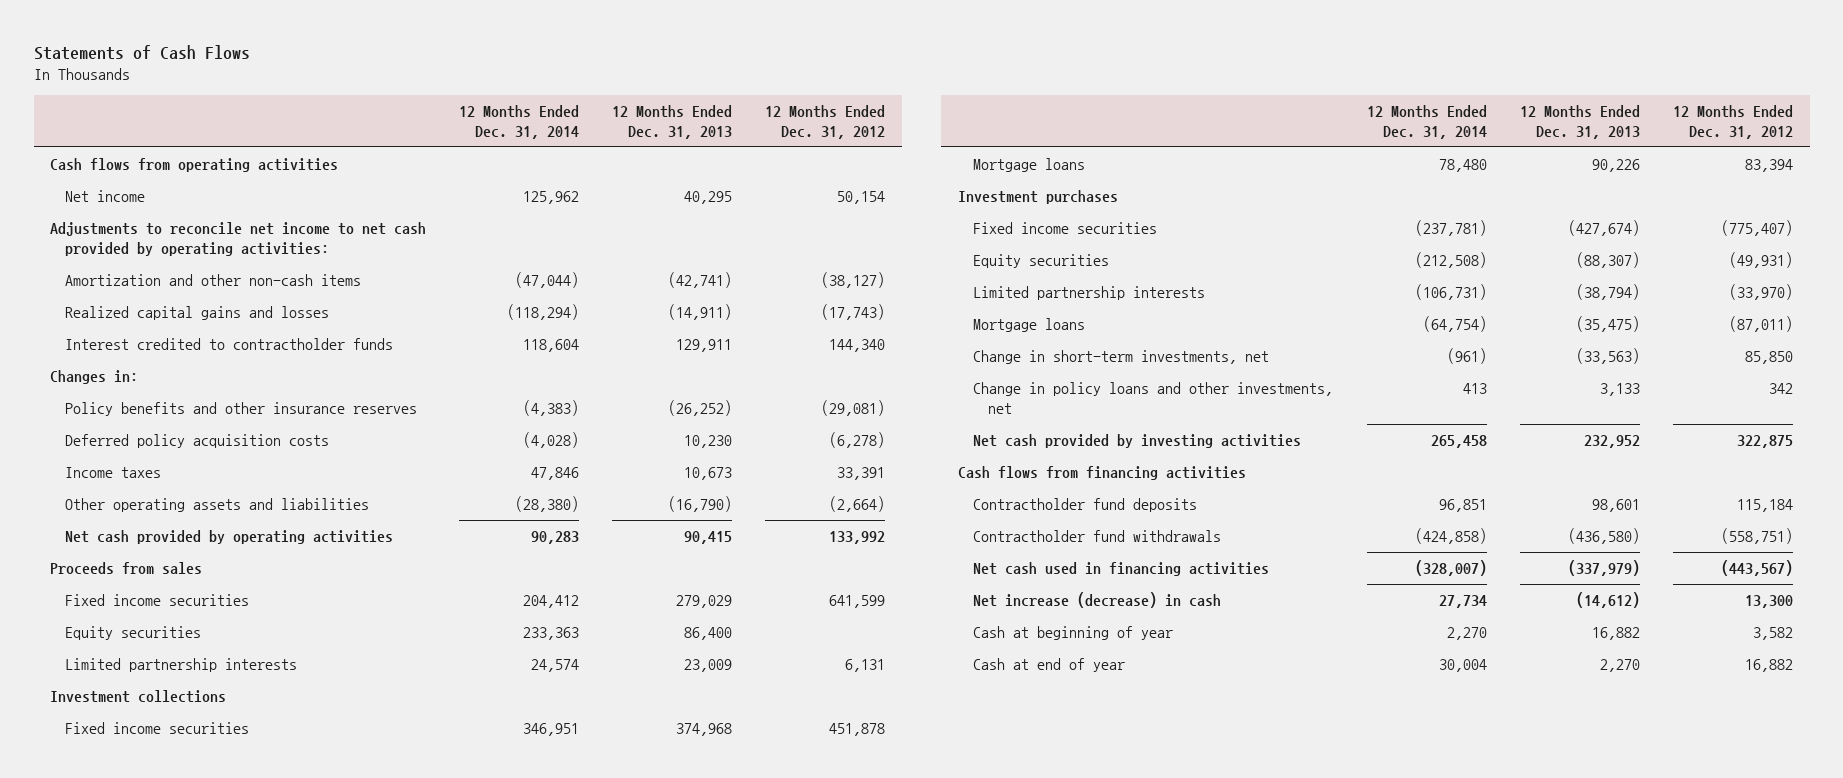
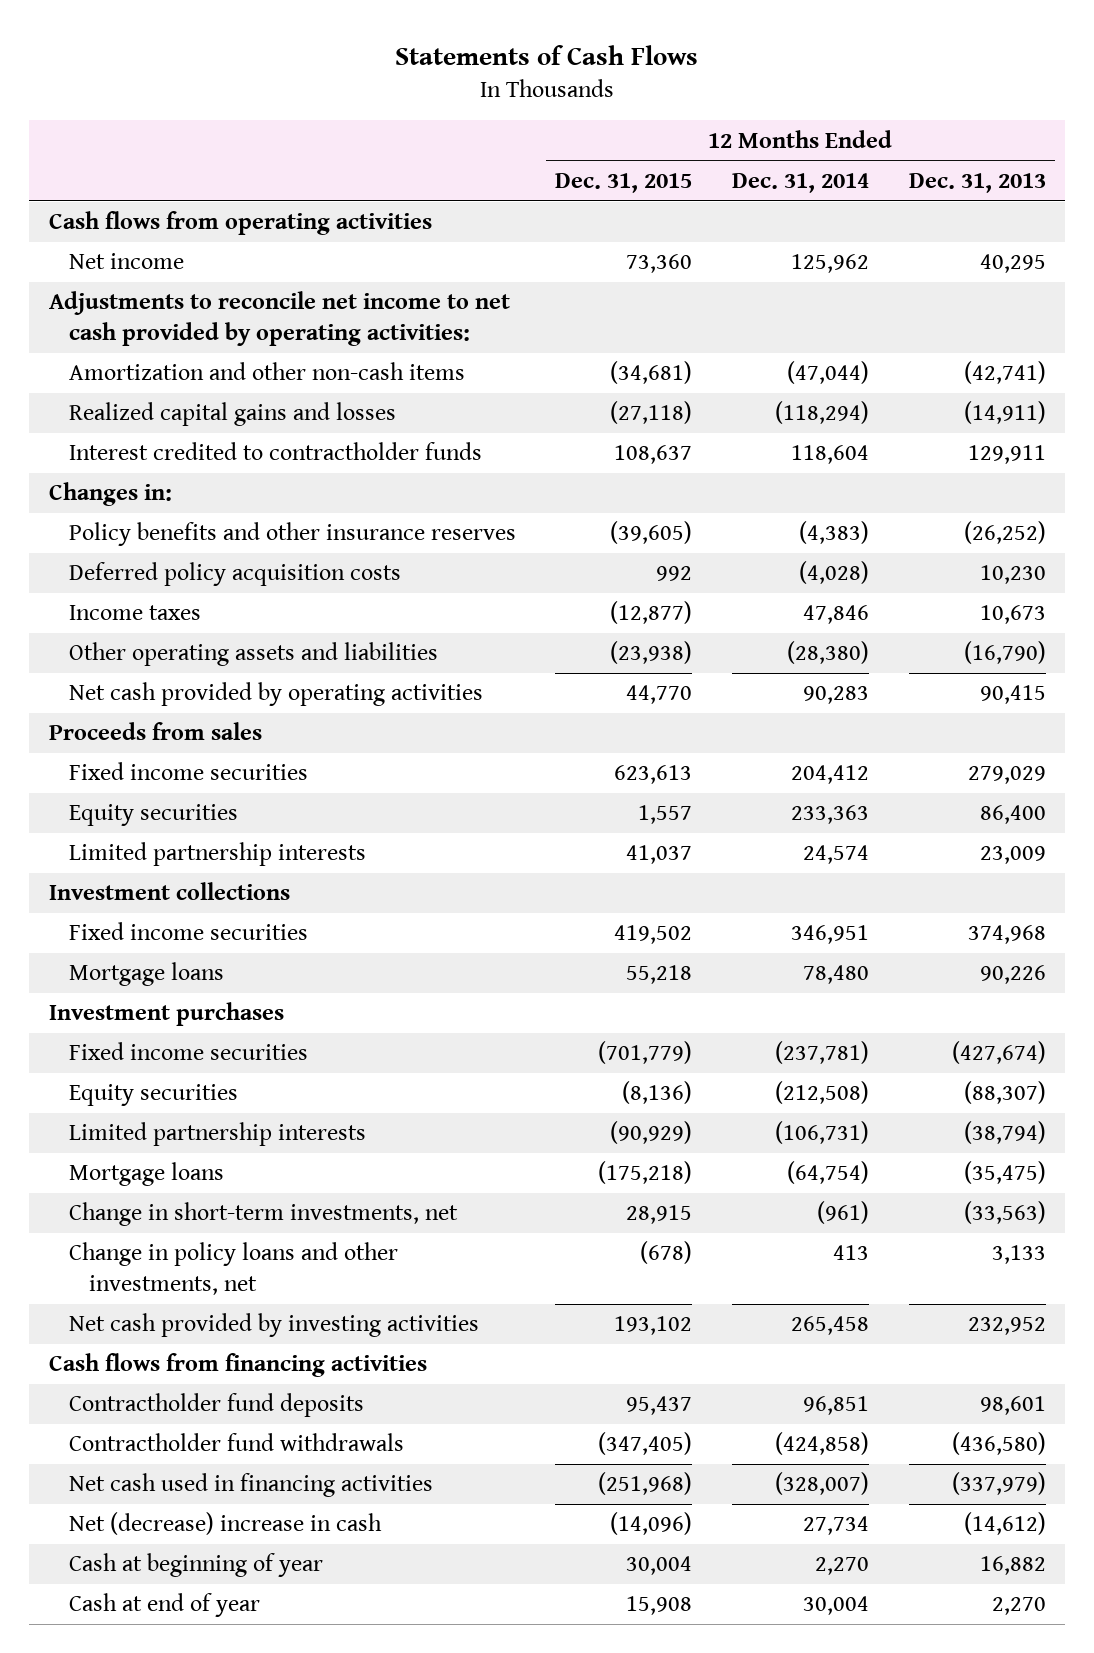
[765,105,886,140] 12 Months Ended Dec. 31, 2012 -> none
none -> [555,172,693,193] Dec. 31, 2015
[973,591,1222,608] Net increase (decrease) in cash -> [68,1512,382,1536] Net (decrease) increase in cash

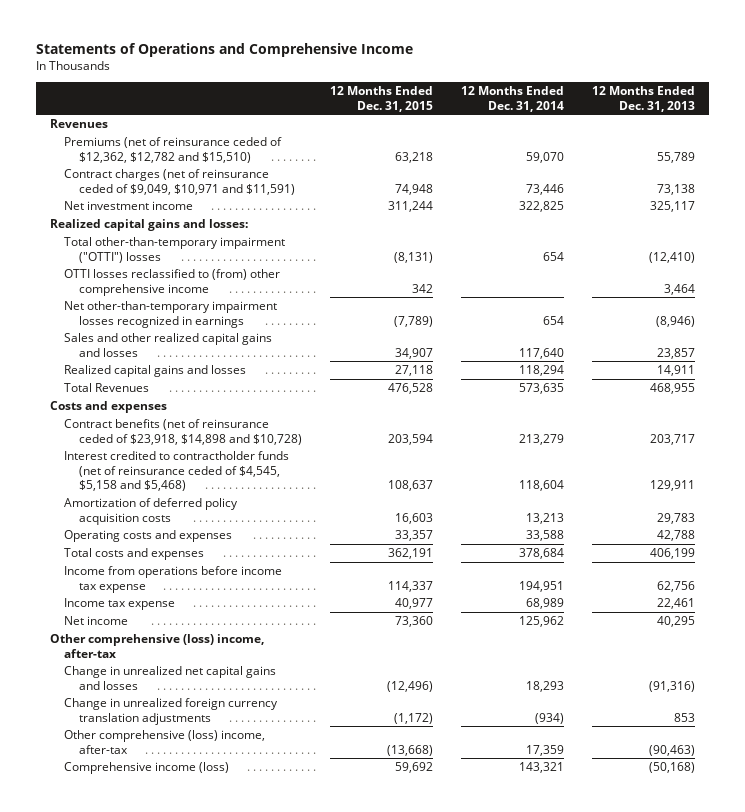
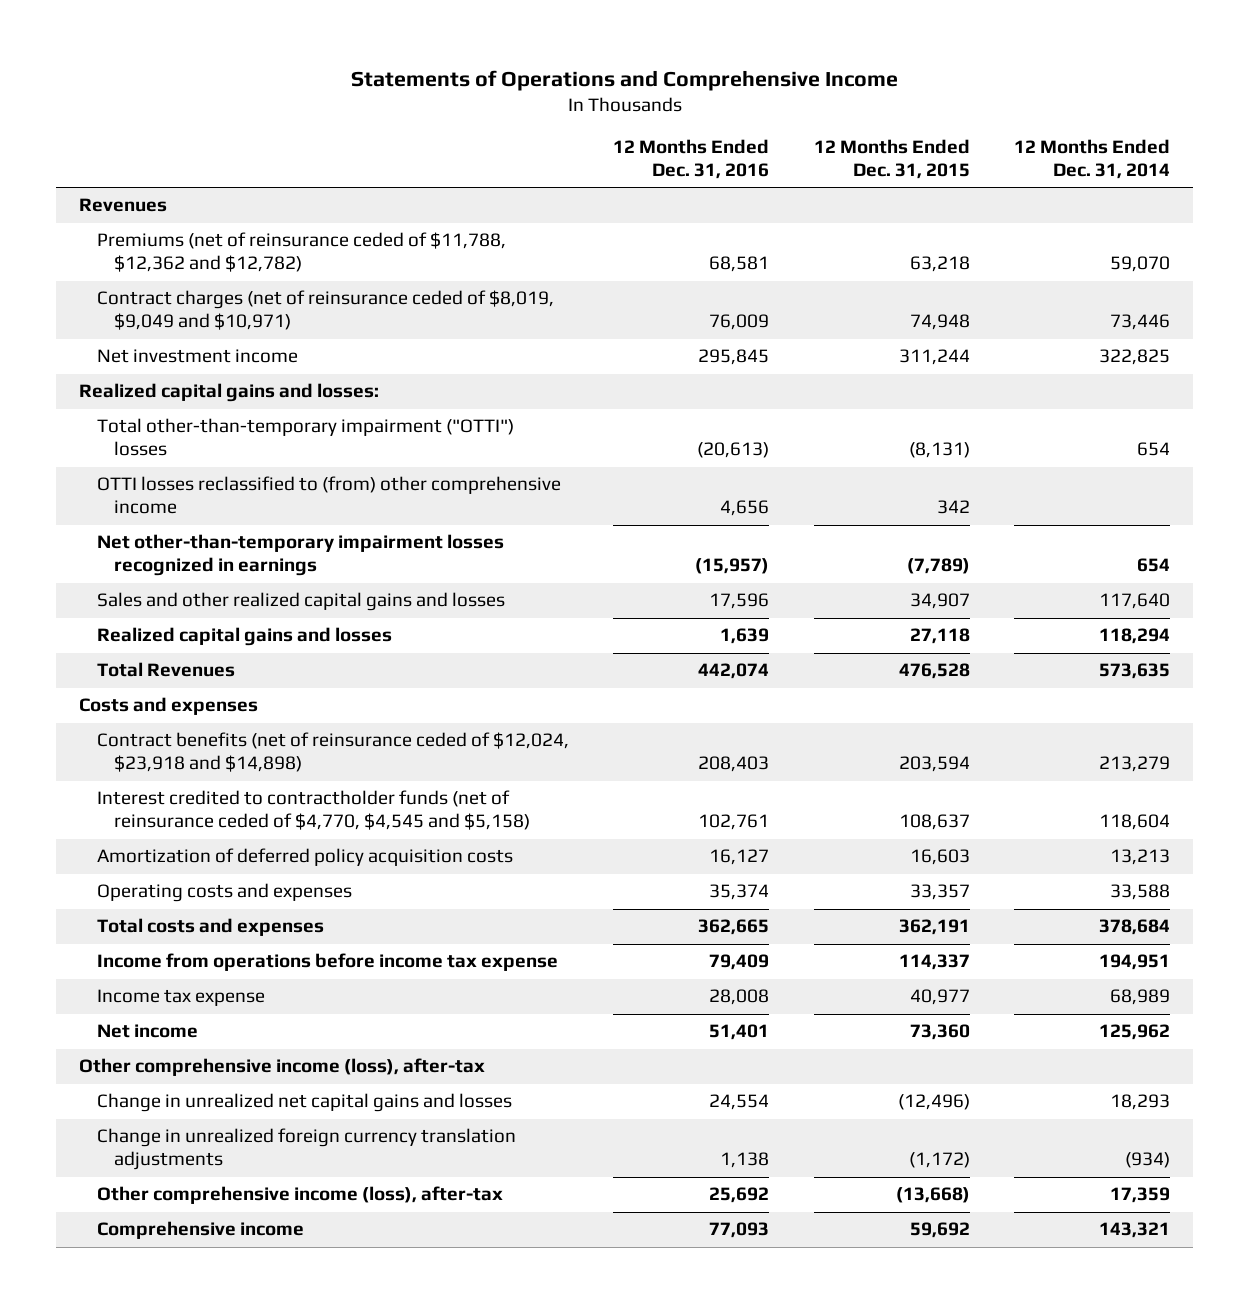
[592,85,696,112] 12 Months Ended Dec. 31, 2013 -> none
none -> [613,139,770,180] 12 Months Ended Dec. 31, 2016
[64,137,283,163] Premiums (net of reinsurance ceded of $12,362, $12,782 and $15,510) -> [96,232,506,273] Premiums (net of reinsurance ceded of $11,788, $12,362 and $12,782)
[64,169,295,195] Contract charges (net of reinsurance ceded of $9,049, $10,971 and $11,591) -> [96,290,554,331] Contract charges (net of reinsurance ceded of $8,019, $9,049 and $10,971)
[64,419,302,445] Contract benefits (net of reinsurance ceded of $23,918, $14,898 and $10,728) -> [96,732,569,773] Contract benefits (net of reinsurance ceded of $12,024, $23,918 and $14,898)
[64,451,290,492] Interest credited to contractholder funds (net of reinsurance ceded of $4,545, $5,158 and $5,468) -> [96,790,531,831] Interest credited to contractholder funds (net of reinsurance ceded of $4,770, $4,545 and $5,158)
[49,634,264,658] Other comprehensive (loss) income, after-tax -> [78,1058,485,1077] Other comprehensive income (loss), after-tax
[64,730,266,754] Other comprehensive (loss) income, after-tax -> [96,1186,503,1205] Other comprehensive income (loss), after-tax
[64,762,230,775] Comprehensive income (loss) -> [96,1221,304,1240] Comprehensive income

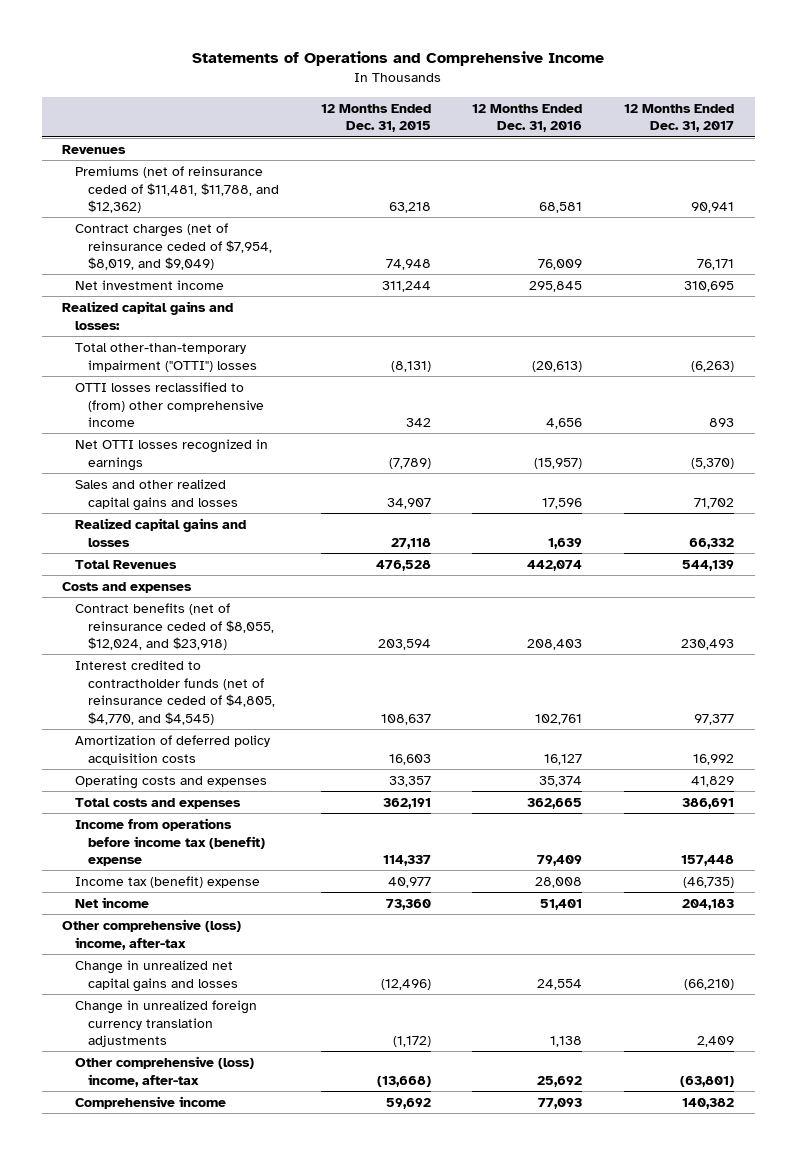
[1014,139,1171,180] 12 Months Ended Dec. 31, 2014 -> none
none -> [623,103,734,133] 12 Months Ended Dec. 31, 2017
[96,232,506,273] Premiums (net of reinsurance ceded of $11,788, $12,362 and $12,782) -> [75,166,280,214] Premiums (net of reinsurance ceded of $11,481, $11,788, and $12,362)
[96,290,554,331] Contract charges (net of reinsurance ceded of $8,019, $9,049 and $10,971) -> [75,223,273,271] Contract charges (net of reinsurance ceded of $7,954, $8,019, and $9,049)
[96,534,504,577] Net other-than-temporary impairment losses recognized in earnings -> [75,439,269,471] Net OTTI losses recognized in earnings
[96,732,569,773] Contract benefits (net of reinsurance ceded of $12,024, $23,918 and $14,898) -> [75,603,275,651] Contract benefits (net of reinsurance ceded of $8,055, $12,024, and $23,918)
[96,790,531,831] Interest credited to contractholder funds (net of reinsurance ceded of $4,770, $4,545 and $5,158) -> [75,660,276,725] Interest credited to contractholder funds (net of reinsurance ceded of $4,805, $4,770, and $4,545)
[96,953,558,972] Income from operations before income tax expense -> [75,818,266,867] Income from operations before income tax (benefit) expense
[96,989,265,1007] Income tax expense -> [75,876,261,889] Income tax (benefit) expense
[78,1058,485,1077] Other comprehensive income (loss), after-tax -> [62,919,242,950] Other comprehensive (loss) income, after-tax
[96,1186,503,1205] Other comprehensive income (loss), after-tax -> [75,1056,255,1087] Other comprehensive (loss) income, after-tax

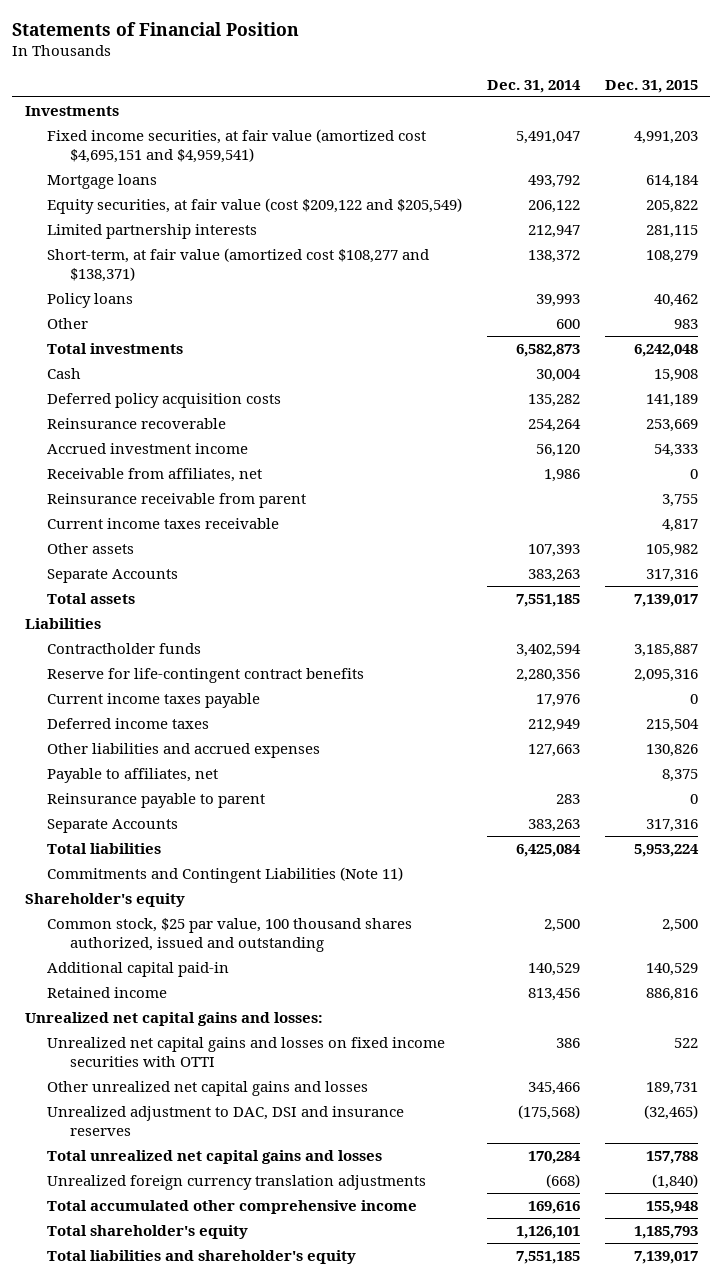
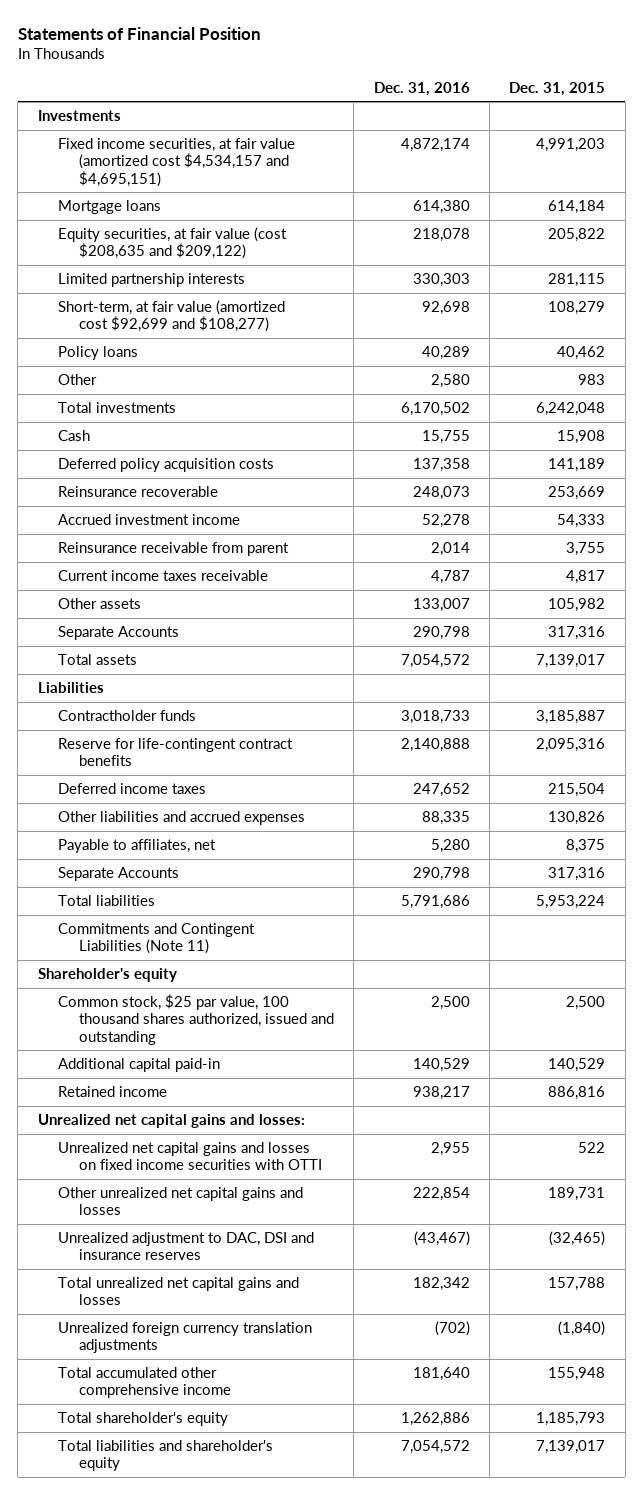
[486,79,581,93] Dec. 31, 2014 -> none
none -> [373,81,470,96] Dec. 31, 2016
[47,128,427,163] Fixed income securities, at fair value (amortized cost $4,695,151 and $4,959,541) -> [58,137,296,187] Fixed income securities, at fair value (amortized cost $4,534,157 and $4,695,151)
[47,197,463,214] Equity securities, at fair value (cost $209,122 and $205,549) -> [58,226,288,260] Equity securities, at fair value (cost $208,635 and $209,122)
[47,247,430,282] Short-term, at fair value (amortized cost $108,277 and $138,371) -> [58,299,286,333] Short-term, at fair value (amortized cost $92,699 and $108,277)
[47,467,263,482] Receivable from affiliates, net -> none
[47,692,261,708] Current income taxes payable -> none
[47,792,266,808] Reinsurance payable to parent -> none

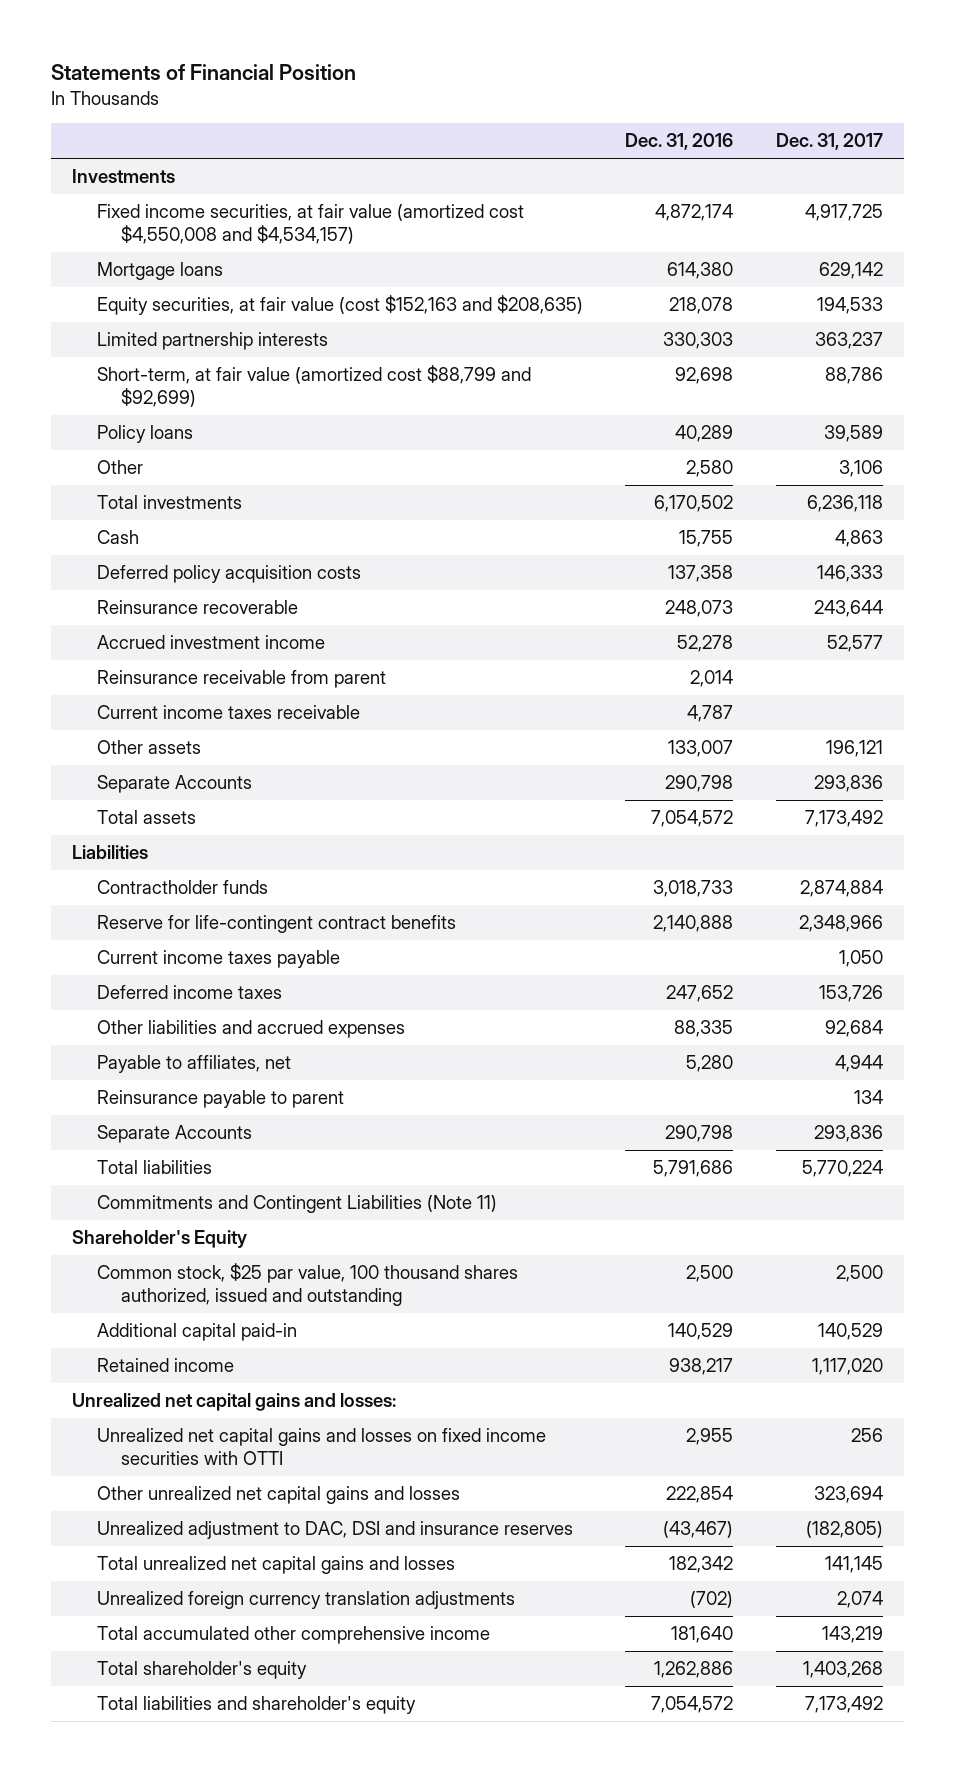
[509,81,606,96] Dec. 31, 2015 -> none
none -> [775,133,883,151] Dec. 31, 2017
[58,137,296,187] Fixed income securities, at fair value (amortized cost $4,534,157 and $4,695,151) -> [96,204,524,245] Fixed income securities, at fair value (amortized cost $4,550,008 and $4,534,157)
[58,226,288,260] Equity securities, at fair value (cost $208,635 and $209,122) -> [96,295,583,316] Equity securities, at fair value (cost $152,163 and $208,635)
[58,299,286,333] Short-term, at fair value (amortized cost $92,699 and $108,277) -> [96,365,531,408] Short-term, at fair value (amortized cost $88,799 and $92,699)
none -> [96,950,340,969] Current income taxes payable
none -> [96,1090,344,1109] Reinsurance payable to parent
[37,967,177,982] Shareholder's equity -> [72,1230,248,1249] Shareholder's Equity

